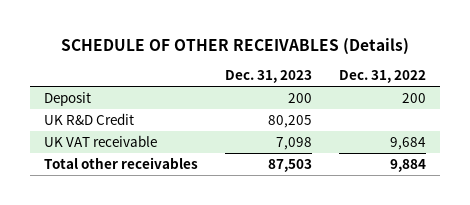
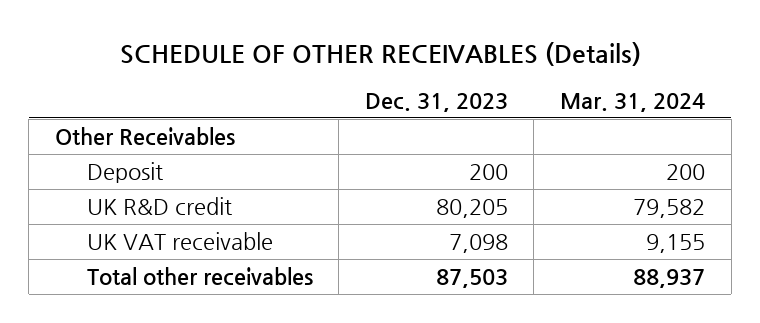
[339,69,427,83] Dec. 31, 2022 -> none
none -> [560,92,706,112] Mar. 31, 2024
none -> [54,126,235,146] Other Receivables
[43,113,134,126] UK R&D Credit -> [86,196,232,215] UK R&D credit

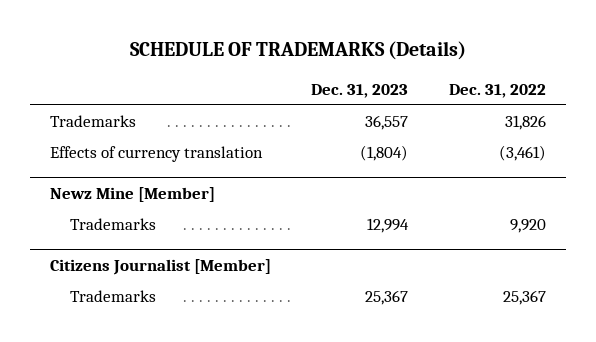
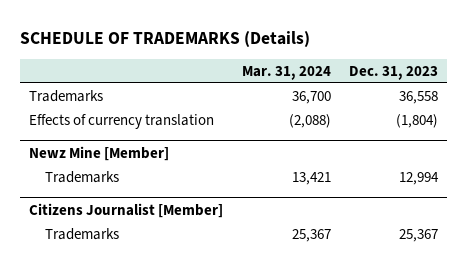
[448,83,546,98] Dec. 31, 2022 -> none
none -> [241,65,331,80] Mar. 31, 2024
[365,115,409,131] 36,557 -> [398,90,438,104] 36,558

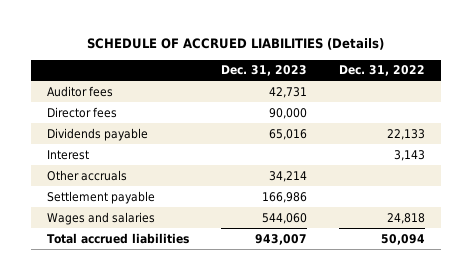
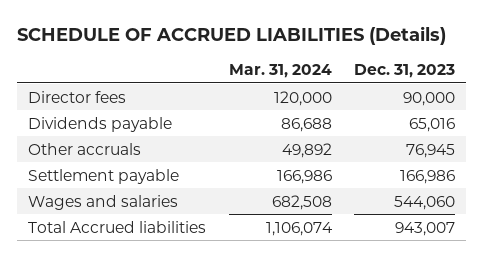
[338,65,425,77] Dec. 31, 2022 -> none
none -> [228,64,332,79] Mar. 31, 2024
[46,85,113,97] Auditor fees -> none
[46,149,89,160] Interest -> none
[268,170,307,182] 34,214 -> [406,143,456,158] 76,945
[46,232,189,244] Total accrued liabilities -> [28,220,207,233] Total Accrued liabilities

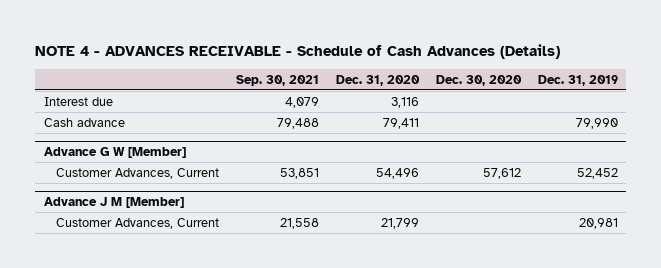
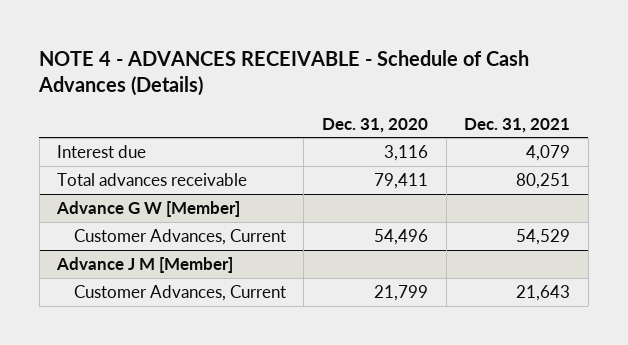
[236,74,320,86] Sep. 30, 2021 -> none
[435,74,522,86] Dec. 30, 2020 -> none
[537,74,618,86] Dec. 31, 2019 -> none
none -> [464,117,571,133] Dec. 31, 2021
[43,117,125,127] Cash advance -> [57,172,248,186] Total advances receivable

